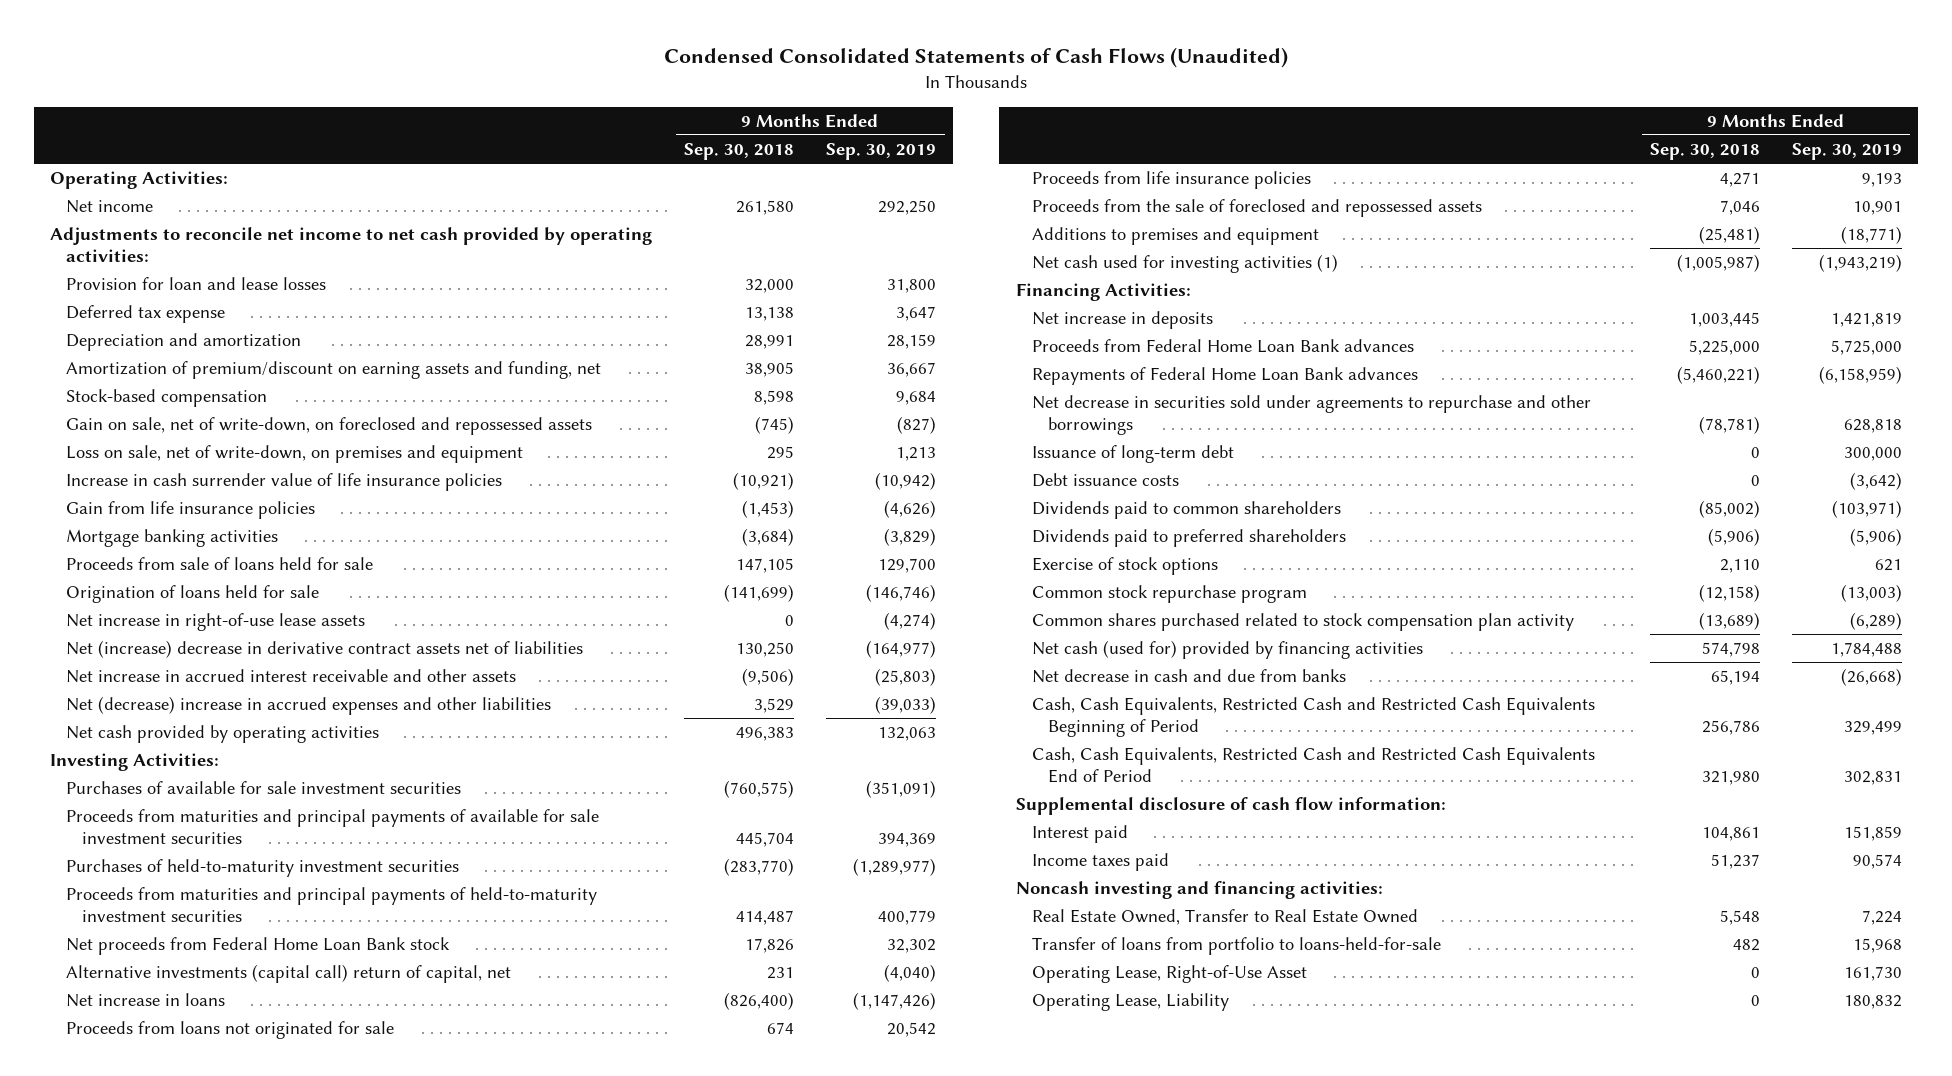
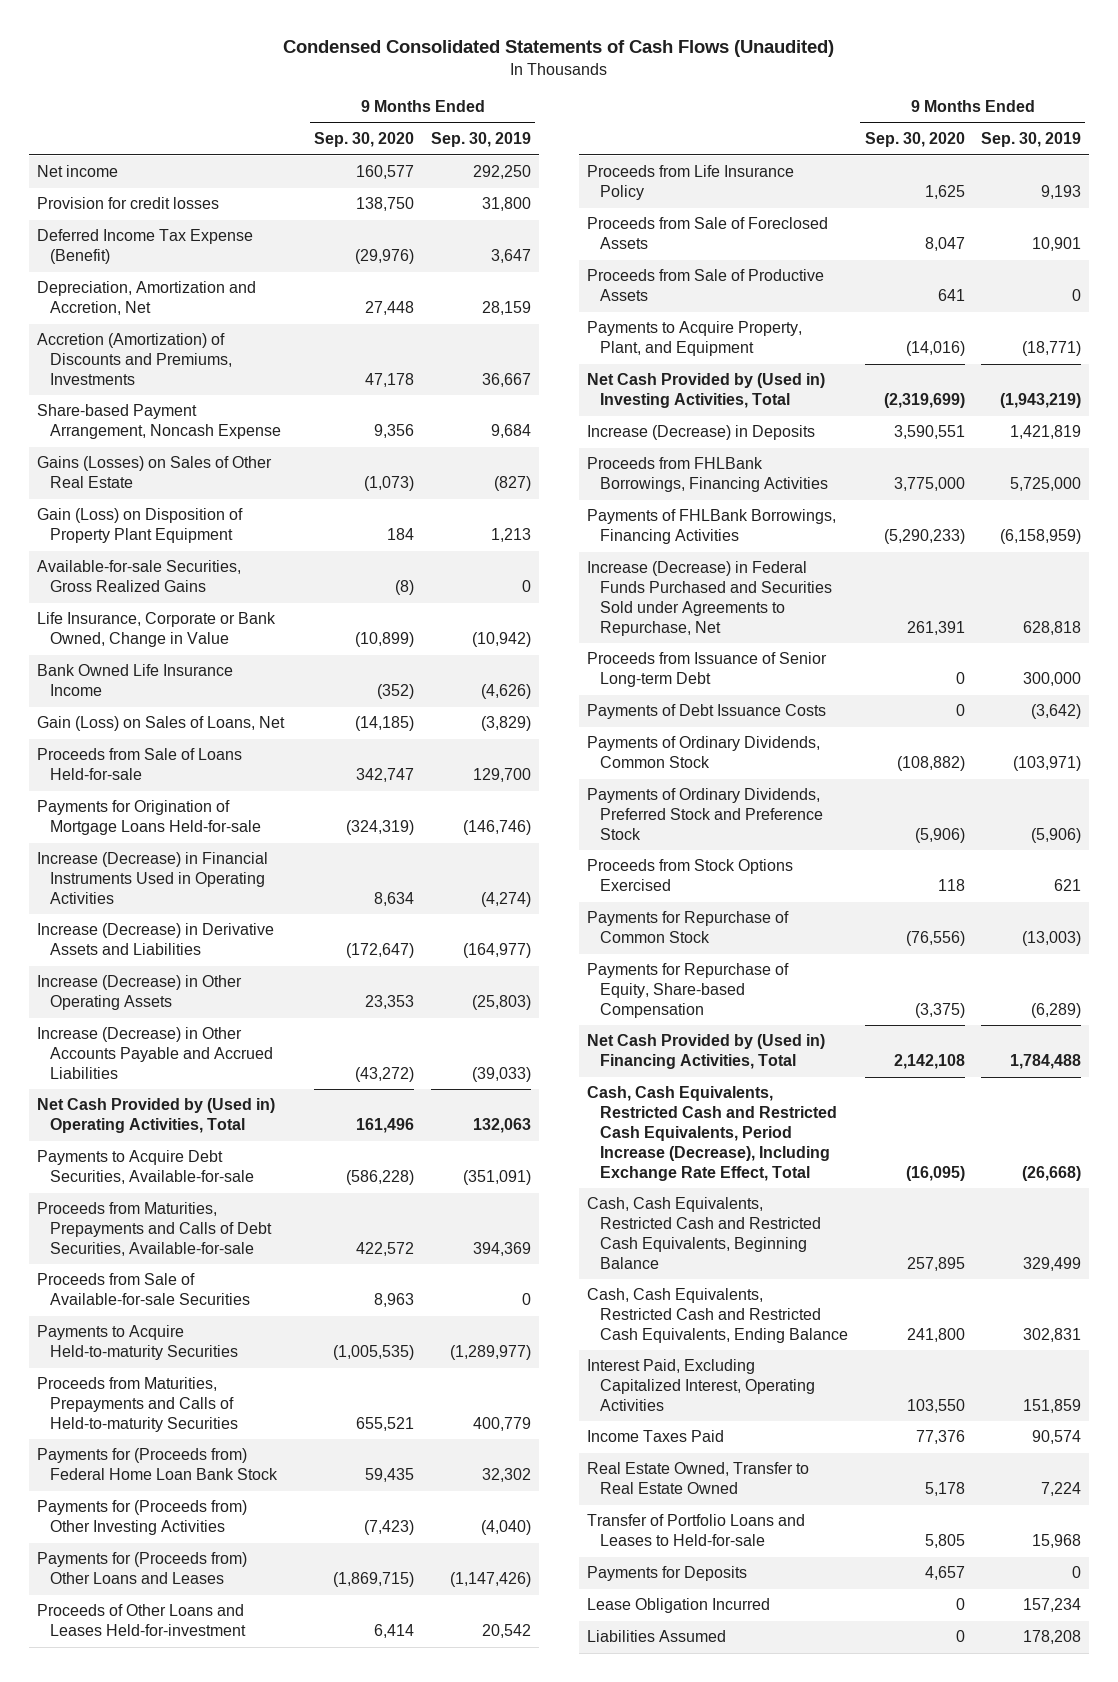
[684,143,795,161] Sep. 30, 2018 -> none
none -> [314,132,415,148] Sep. 30, 2020
[49,171,228,190] Operating Activities: -> none
[49,227,652,263] Adjustments to reconcile net income to net cash provided by operating activities: -> none
[49,753,219,772] Investing Activities: -> none
[1015,283,1191,302] Financing Activities: -> none
[1015,797,1446,816] Supplemental disclosure of cash flow information: -> none
[1015,881,1383,900] Noncash investing and financing activities: -> none
[65,277,326,291] Provision for loan and lease losses -> [37,197,220,210] Provision for credit losses
[65,305,225,324] Deferred tax expense -> [37,229,254,265] Deferred Income Tax Expense (Benefit)
[65,333,301,352] Depreciation and amortization -> [37,281,257,316] Depreciation, Amortization and Accretion, Net
[65,361,601,380] Amortization of premium/discount on earning assets and funding, net -> [37,333,232,386] Accretion (Amortization) of Discounts and Premiums, Investments
[65,389,267,408] Stock-based compensation -> [37,404,281,440] Share-based Payment Arrangement, Noncash Expense
[65,417,592,436] Gain on sale, net of write-down, on foreclosed and repossessed assets -> [37,456,273,489] Gains (Losses) on Sales of Other Real Estate
[65,445,523,464] Loss on sale, net of write-down, on premises and equipment -> [37,508,244,544] Gain (Loss) on Disposition of Property Plant Equipment
none -> [37,560,242,593] Available-for-sale Securities, Gross Realized Gains
[65,473,502,492] Increase in cash surrender value of life insurance policies -> [37,612,277,648] Life Insurance, Corporate or Bank Owned, Change in Value
[65,501,315,520] Gain from life insurance policies -> [37,664,234,697] Bank Owned Life Insurance Income
[65,529,278,548] Mortgage banking activities -> [37,716,286,732] Gain (Loss) on Sales of Loans, Net
[65,557,373,571] Proceeds from sale of loans held for sale -> [37,748,243,781] Proceeds from Sale of Loans Held-for-sale
[65,585,319,604] Origination of loans held for sale -> [37,800,261,836] Payments for Origination of Mortgage Loans Held-for-sale
[65,613,365,632] Net increase in right-of-use lease assets -> [37,852,269,905] Increase (Decrease) in Financial Instruments Used in Operating Activities
[65,640,583,659] Net (increase) decrease in derivative contract assets net of liabilities -> [37,923,275,956] Increase (Decrease) in Derivative Assets and Liabilities
[65,669,516,684] Net increase in accrued interest receivable and other assets -> [37,975,243,1011] Increase (Decrease) in Other Operating Assets
[65,696,551,716] Net (decrease) increase in accrued expenses and other liabilities -> [37,1027,273,1080] Increase (Decrease) in Other Accounts Payable and Accrued Liabilities
[65,725,379,744] Net cash provided by operating activities -> [37,1098,276,1134] Net Cash Provided by (Used in) Operating Activities, Total
[65,781,461,795] Purchases of available for sale investment securities -> [37,1150,254,1185] Payments to Acquire Debt Securities, Available-for-sale
[65,809,599,845] Proceeds from maturities and principal payments of available for sale investment securities -> [37,1202,272,1257] Proceeds from Maturities, Prepayments and Calls of Debt Securities, Available-for-sale
none -> [37,1273,250,1306] Proceeds from Sale of Available-for-sale Securities
[65,859,459,878] Purchases of held-to-maturity investment securities -> [37,1325,238,1361] Payments to Acquire Held-to-maturity Securities
[65,887,597,923] Proceeds from maturities and principal payments of held-to-maturity investment securities -> [37,1377,238,1433] Proceeds from Maturities, Prepayments and Calls of Held-to-maturity Securities
[65,937,450,956] Net proceeds from Federal Home Loan Bank stock -> [37,1448,278,1481] Payments for (Proceeds from) Federal Home Loan Bank Stock
[65,964,511,984] Alternative investments (capital call) return of capital, net -> [37,1500,248,1536] Payments for (Proceeds from) Other Investing Activities
[65,993,225,1008] Net increase in loans -> [37,1552,248,1585] Payments for (Proceeds from) Other Loans and Leases
[65,1021,394,1040] Proceeds from loans not originated for sale -> [37,1604,246,1637] Proceeds of Other Loans and Leases Held-for-investment
[1031,171,1311,190] Proceeds from life insurance policies -> [587,165,795,201] Proceeds from Life Insurance Policy
[1031,199,1482,218] Proceeds from the sale of foreclosed and repossessed assets -> [587,217,829,250] Proceeds from Sale of Foreclosed Assets
none -> [587,269,825,302] Proceeds from Sale of Productive Assets
[1031,227,1319,246] Additions to premises and equipment -> [587,321,803,357] Payments to Acquire Property, Plant, and Equipment
[1031,254,1338,274] Net cash used for investing activities (1) -> [587,373,826,409] Net Cash Provided by (Used in) Investing Activities, Total
[1031,311,1213,330] Net increase in deposits -> [587,425,816,441] Increase (Decrease) in Deposits
[1031,339,1414,354] Proceeds from Federal Home Loan Bank advances -> [587,457,828,493] Proceeds from FHLBank Borrowings, Financing Activities
[1031,367,1418,386] Repayments of Federal Home Loan Bank advances -> [587,509,837,545] Payments of FHLBank Borrowings, Financing Activities
[1031,395,1591,436] Net decrease in securities sold under agreements to repurchase and other borrowings -> [587,561,832,636] Increase (Decrease) in Federal Funds Purchased and Securities Sold under Agreements to Repurchase, Net
[1031,445,1234,464] Issuance of long-term debt -> [587,652,828,688] Proceeds from Issuance of Senior Long-term Debt
[1031,473,1179,488] Debt issuance costs -> [587,704,827,720] Payments of Debt Issuance Costs
[1031,501,1341,520] Dividends paid to common shareholders -> [587,736,821,769] Payments of Ordinary Dividends, Common Stock
[1031,529,1346,548] Dividends paid to preferred shareholders -> [587,788,823,841] Payments of Ordinary Dividends, Preferred Stock and Preference Stock
[1031,557,1218,576] Exercise of stock options -> [587,859,794,892] Proceeds from Stock Options Exercised
[1031,585,1307,604] Common stock repurchase program -> [587,911,790,944] Payments for Repurchase of Common Stock
[1031,613,1574,632] Common shares purchased related to stock compensation plan activity -> [587,963,790,1019] Payments for Repurchase of Equity, Share-based Compensation
[1031,640,1423,660] Net cash (used for) provided by financing activities -> [587,1034,826,1070] Net Cash Provided by (Used in) Financing Activities, Total
[1031,669,1346,684] Net decrease in cash and due from banks -> [587,1086,837,1181] Cash, Cash Equivalents, Restricted Cash and Restricted Cash Equivalents, Period Increase (Decrease), Including Exchange Rate Effect, Total
[1031,697,1595,738] Cash, Cash Equivalents, Restricted Cash and Restricted Cash Equivalents Beginning of Period -> [587,1197,821,1269] Cash, Cash Equivalents, Restricted Cash and Restricted Cash Equivalents, Beginning Balance
[1031,747,1595,784] Cash, Cash Equivalents, Restricted Cash and Restricted Cash Equivalents End of Period -> [587,1288,848,1344] Cash, Cash Equivalents, Restricted Cash and Restricted Cash Equivalents, Ending Balance
[1031,825,1128,844] Interest paid -> [587,1359,815,1412] Interest Paid, Excluding Capitalized Interest, Operating Activities
[1031,853,1169,872] Income taxes paid -> [587,1430,725,1443] Income Taxes Paid
[1031,965,1307,984] Operating Lease, Right-of-Use Asset -> none
[1031,993,1229,1012] Operating Lease, Liability -> none
[1031,937,1441,956] Transfer of loans from portfolio to loans-held-for-sale -> [587,1514,806,1547] Transfer of Portfolio Loans and Leases to Held-for-sale
none -> [587,1566,748,1582] Payments for Deposits
none -> [587,1598,771,1614] Lease Obligation Incurred
none -> [587,1630,727,1643] Liabilities Assumed

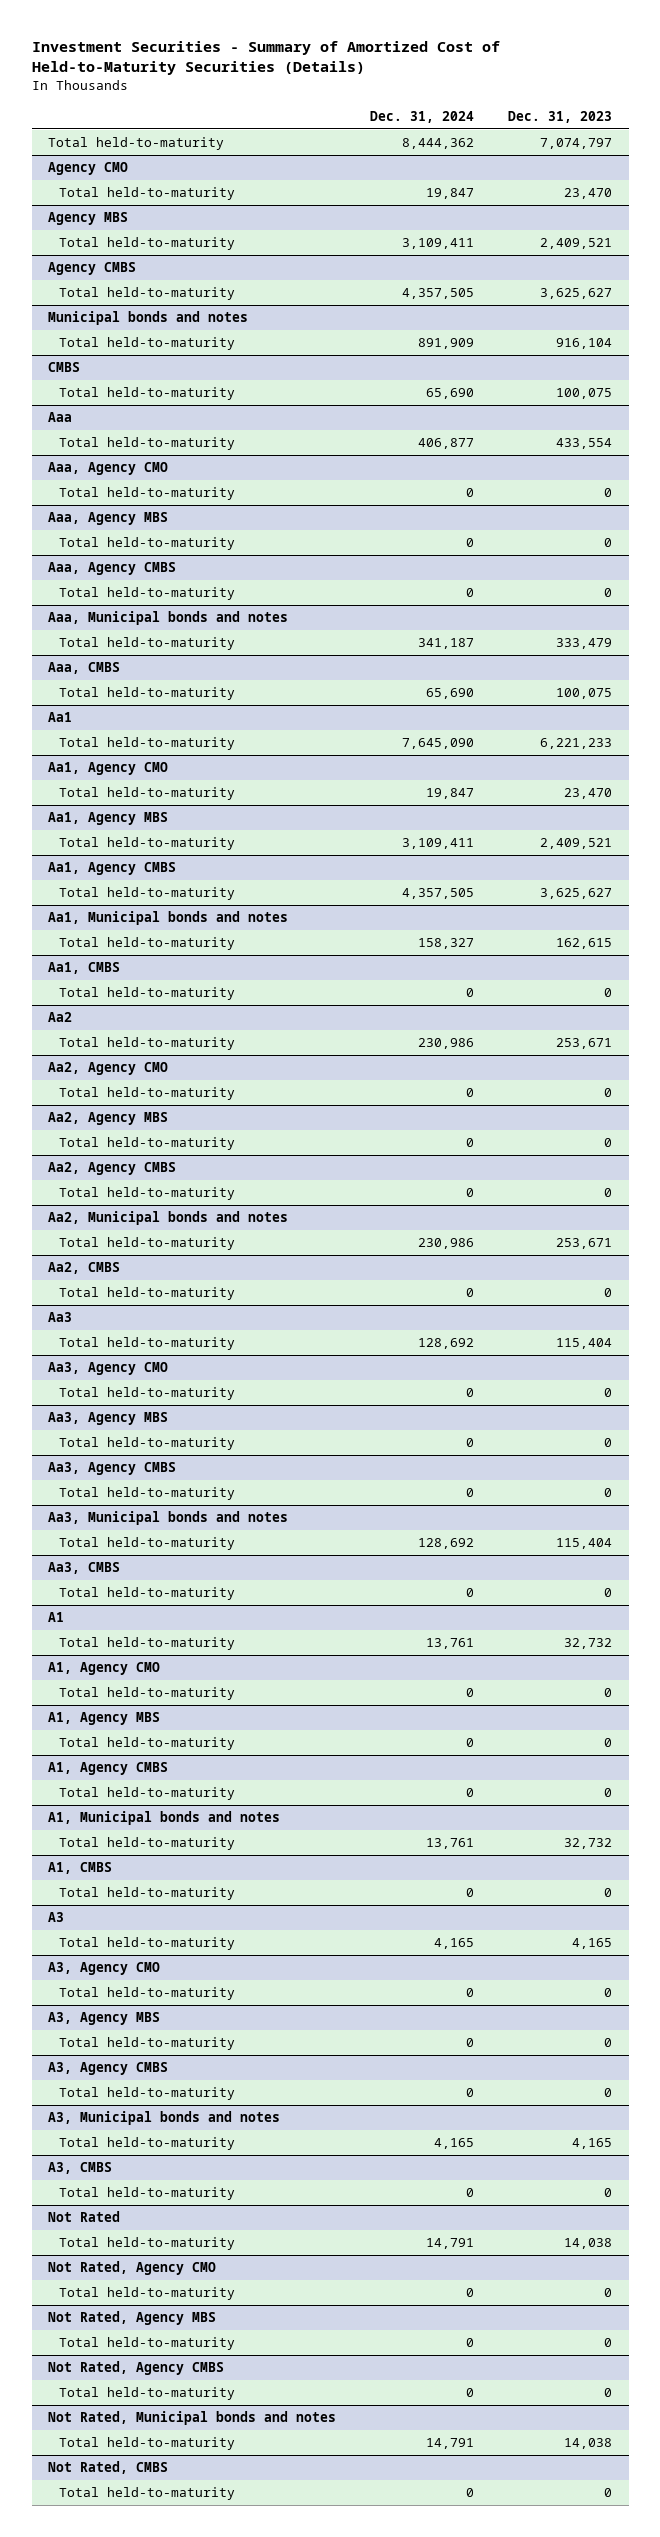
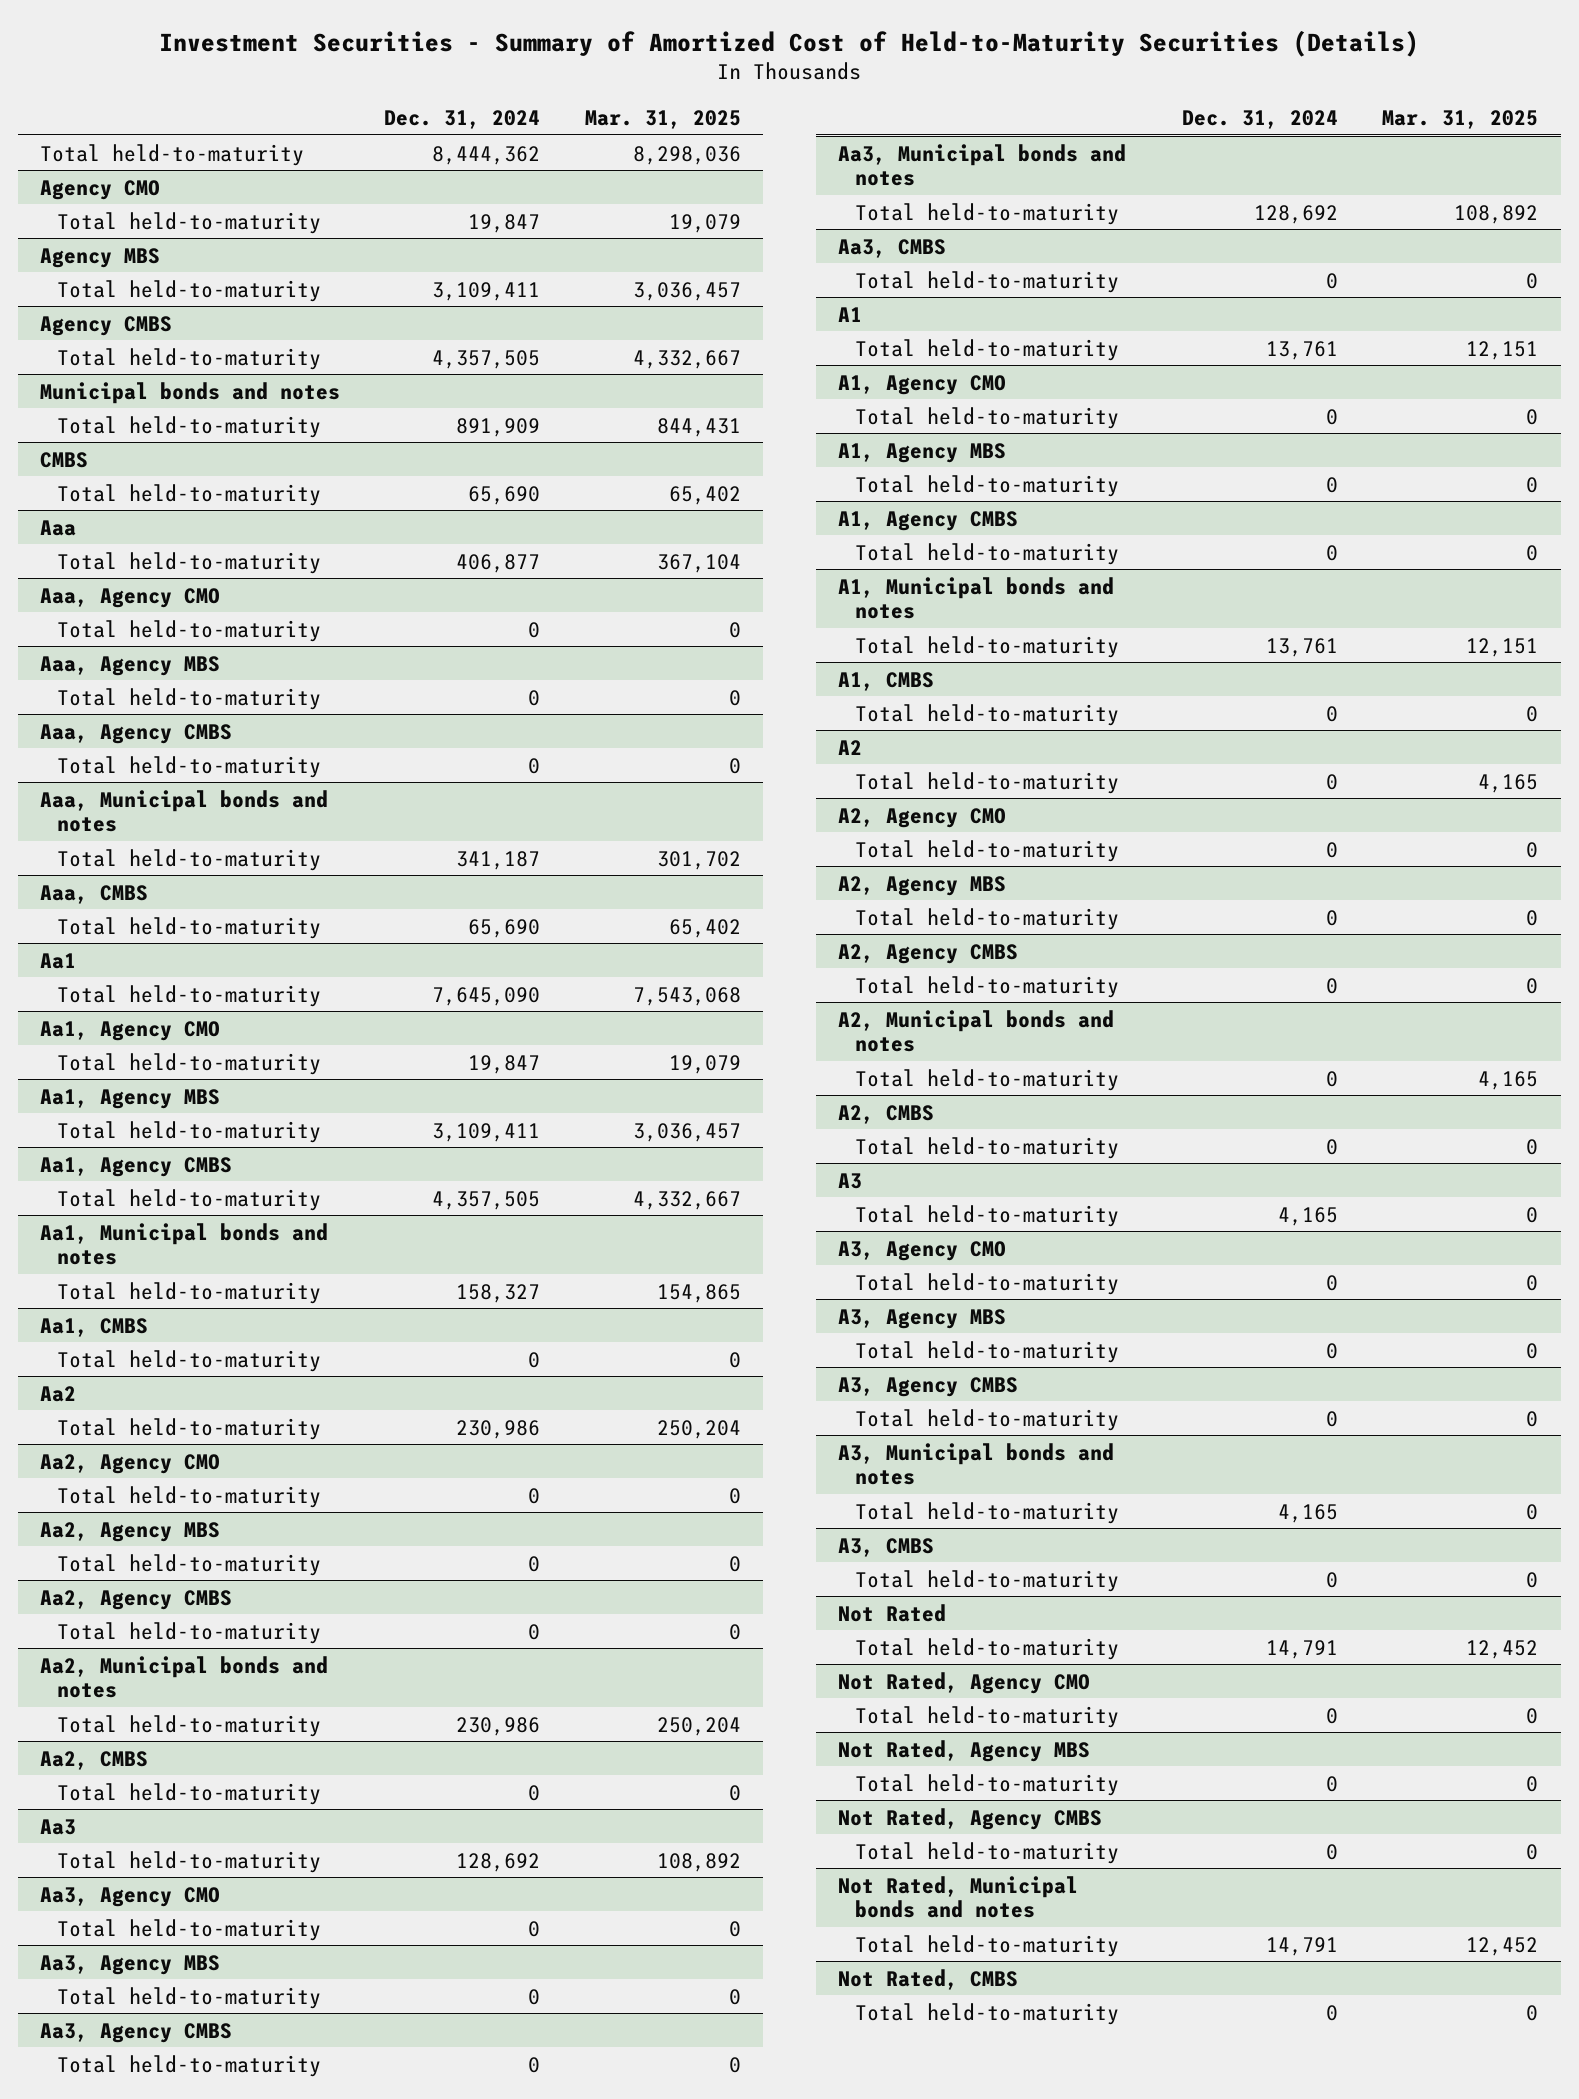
[507,110,612,123] Dec. 31, 2023 -> none
none -> [584,109,741,129] Mar. 31, 2025
none -> [837,739,862,755] A2
none -> [854,771,1119,794] Total held-to-maturity
none -> [837,807,1006,828] A2, Agency CMO
none -> [854,839,1119,862] Total held-to-maturity
none -> [837,875,1006,896] A2, Agency MBS
none -> [854,907,1119,930] Total held-to-maturity
none -> [837,943,1018,964] A2, Agency CMBS
none -> [854,975,1119,998] Total held-to-maturity
none -> [837,1009,1114,1053] A2, Municipal bonds and notes
none -> [854,1068,1119,1091] Total held-to-maturity
none -> [837,1104,934,1124] A2, CMBS
none -> [854,1136,1119,1159] Total held-to-maturity

